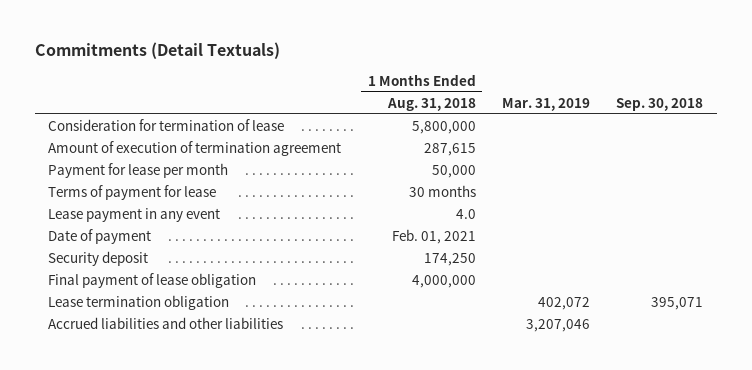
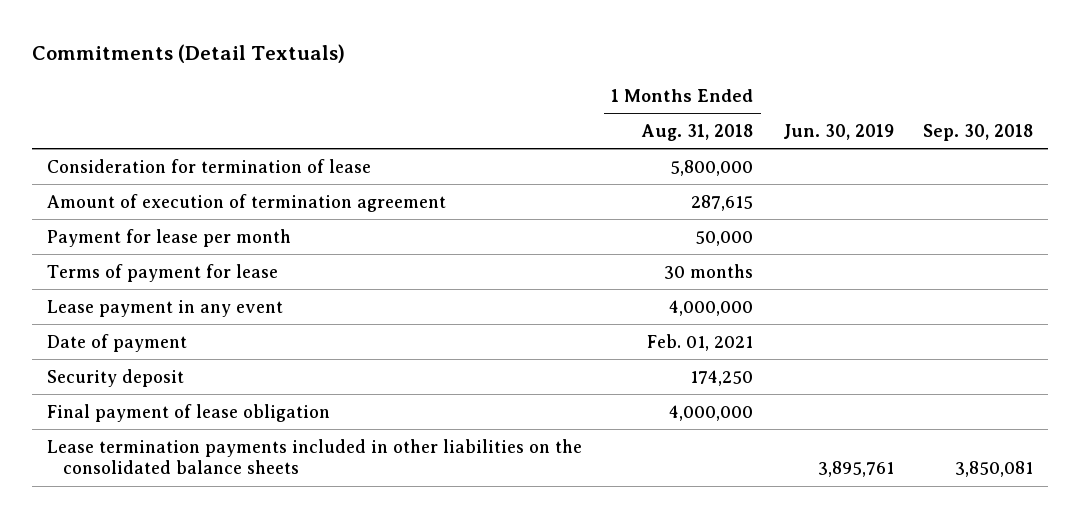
[501,97,590,111] Mar. 31, 2019 -> none
none -> [782,123,894,140] Jun. 30, 2019
[455,208,476,219] 4.0 -> [669,299,754,316] 4,000,000
[48,294,230,310] Lease termination obligation -> none
[48,316,284,329] Accrued liabilities and other liabilities -> none
none -> [47,438,583,475] Lease termination payments included in other liabilities on the consolidated balance sheets

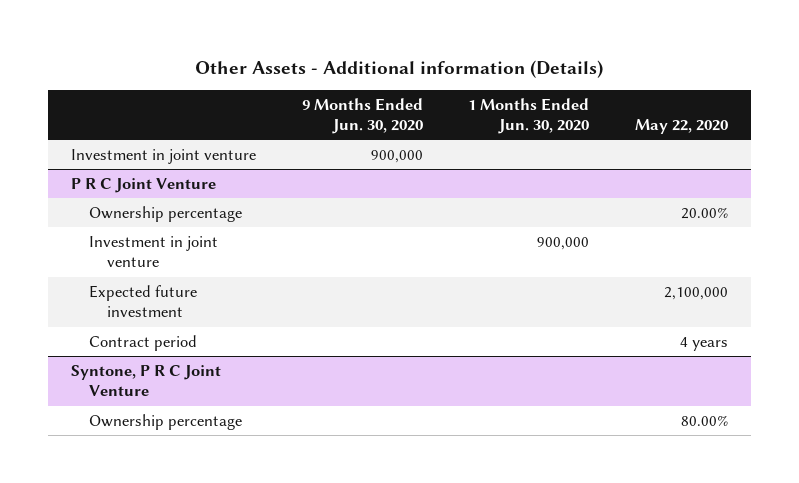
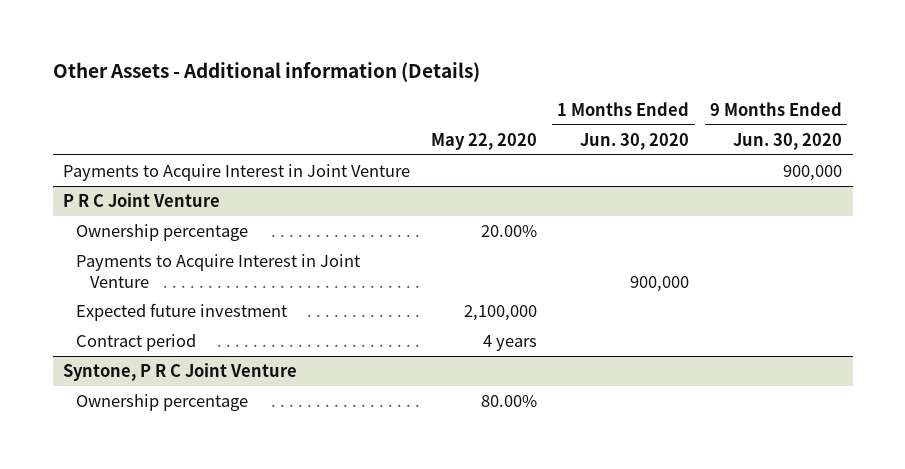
[70,148,256,164] Investment in joint venture -> [63,164,411,182] Payments to Acquire Interest in Joint Venture
[89,235,219,268] Investment in joint venture -> [76,254,361,288] Payments to Acquire Interest in Joint Venture

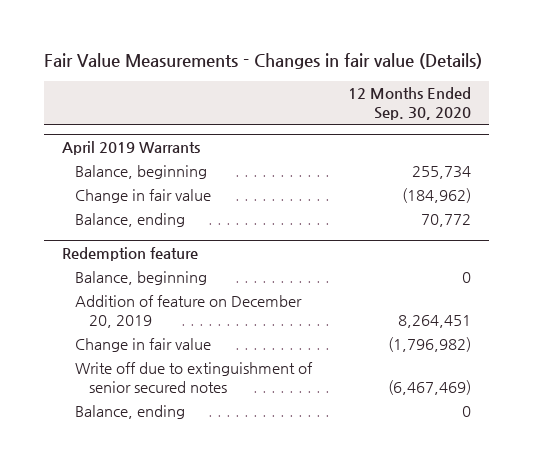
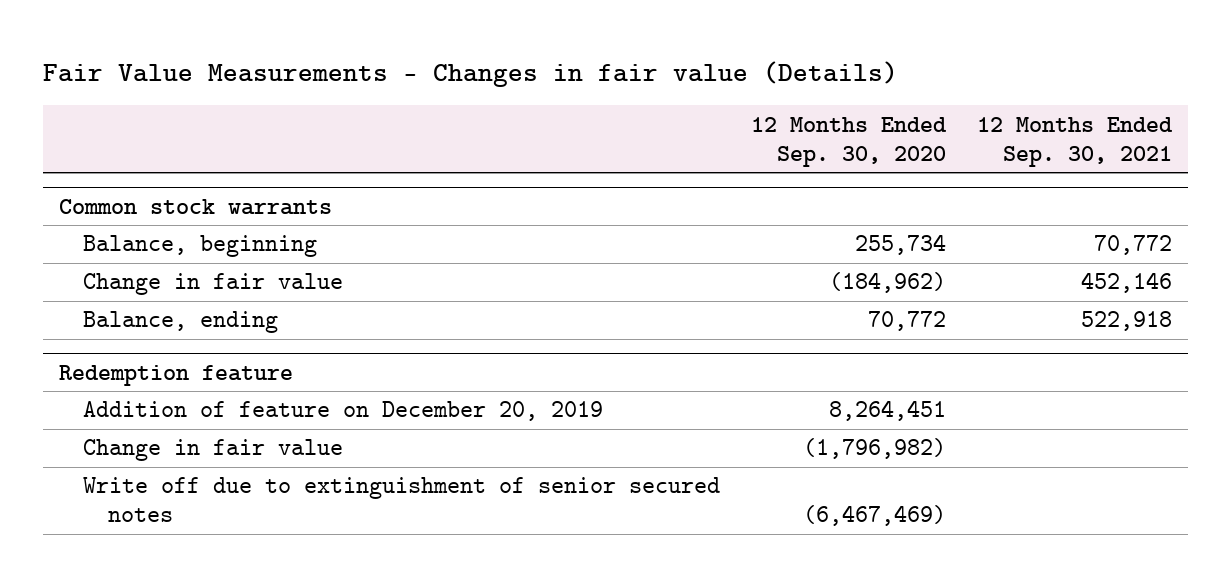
none -> [977,116,1174,167] 12 Months Ended Sep. 30, 2021
[61,140,200,155] April 2019 Warrants -> [58,198,332,215] Common stock warrants
[75,271,208,286] Balance, beginning -> none
[75,405,186,420] Balance, ending -> none

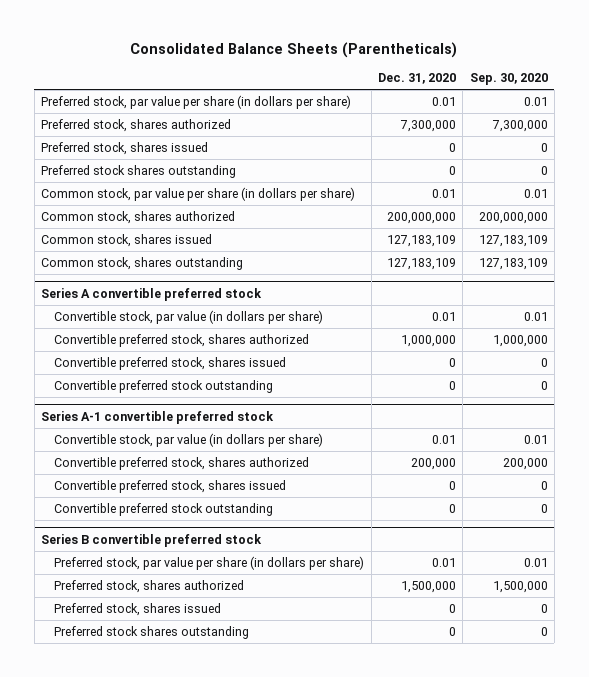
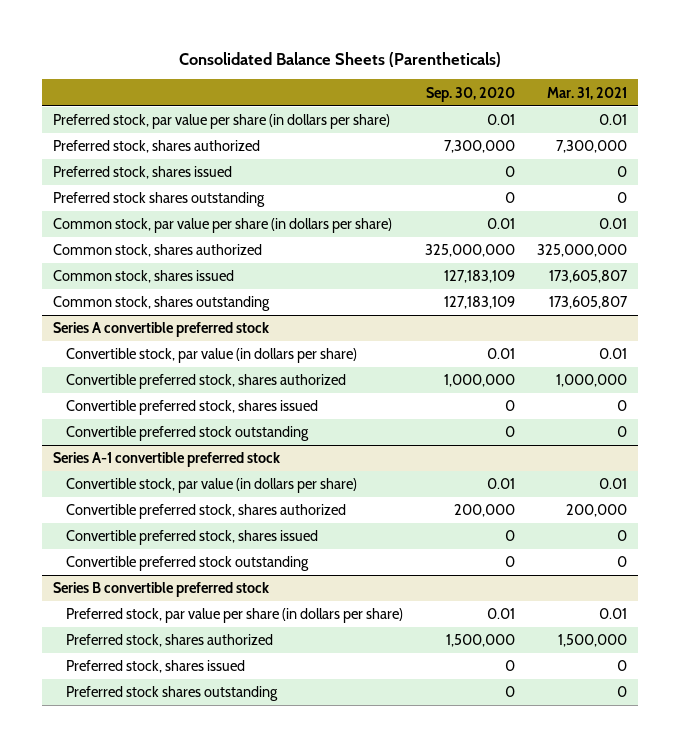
[377,73,456,85] Dec. 31, 2020 -> none
none -> [546,86,627,100] Mar. 31, 2021
[478,211,548,224] 200,000,000 -> [424,244,515,258] 325,000,000

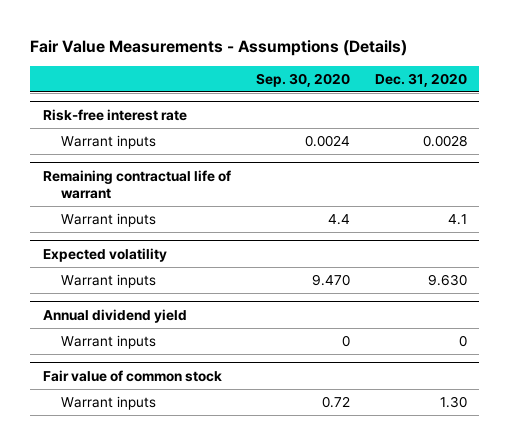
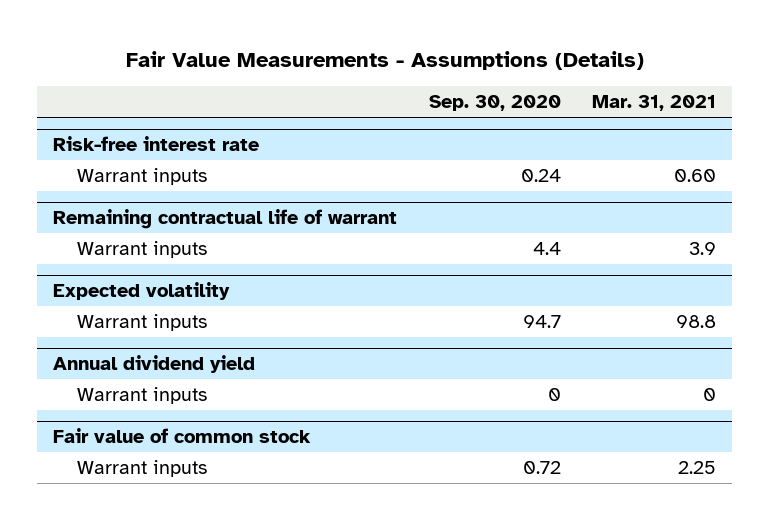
[374,72,467,87] Dec. 31, 2020 -> none
none -> [592,95,717,112] Mar. 31, 2021
[304,135,350,148] 0.0024 -> [520,168,561,182] 0.24
[311,274,350,287] 9.470 -> [522,314,561,328] 94.7

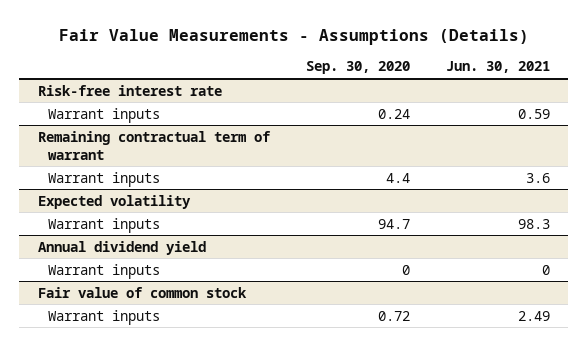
[592,95,717,112] Mar. 31, 2021 -> none
none -> [445,61,550,74] Jun. 30, 2021
[53,209,398,230] Remaining contractual life of warrant -> [37,130,271,160] Remaining contractual term of warrant

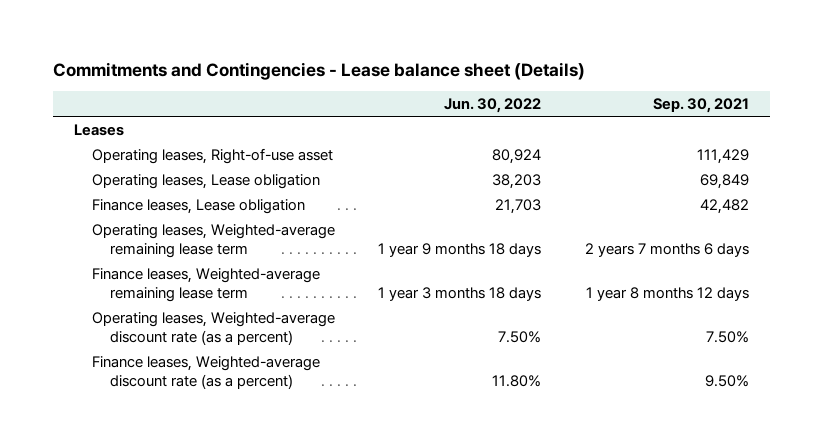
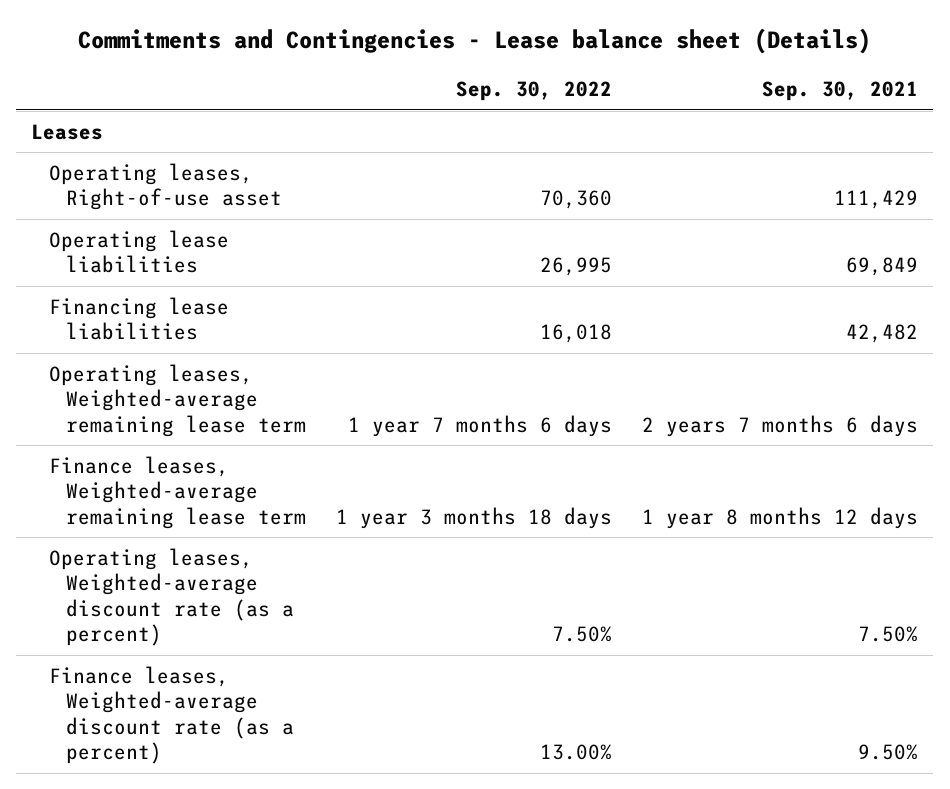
[444,97,542,113] Jun. 30, 2022 -> none
none -> [456,81,613,102] Sep. 30, 2022
[91,173,320,189] Operating leases, Lease obligation -> [48,229,229,274] Operating lease liabilities
[91,198,305,214] Finance leases, Lease obligation -> [48,296,229,341] Financing lease liabilities

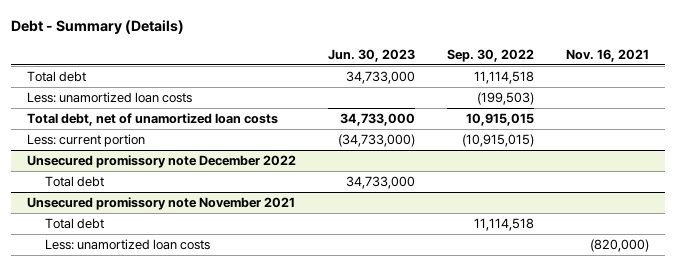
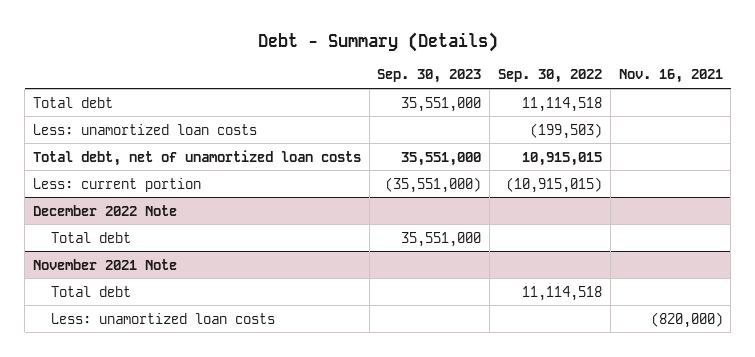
[328,48,416,62] Jun. 30, 2023 -> none
none -> [377,69,482,84] Sep. 30, 2023
[27,154,297,168] Unsecured promissory note December 2022 -> [32,204,177,216] December 2022 Note
[27,196,296,210] Unsecured promissory note November 2021 -> [32,258,177,270] November 2021 Note

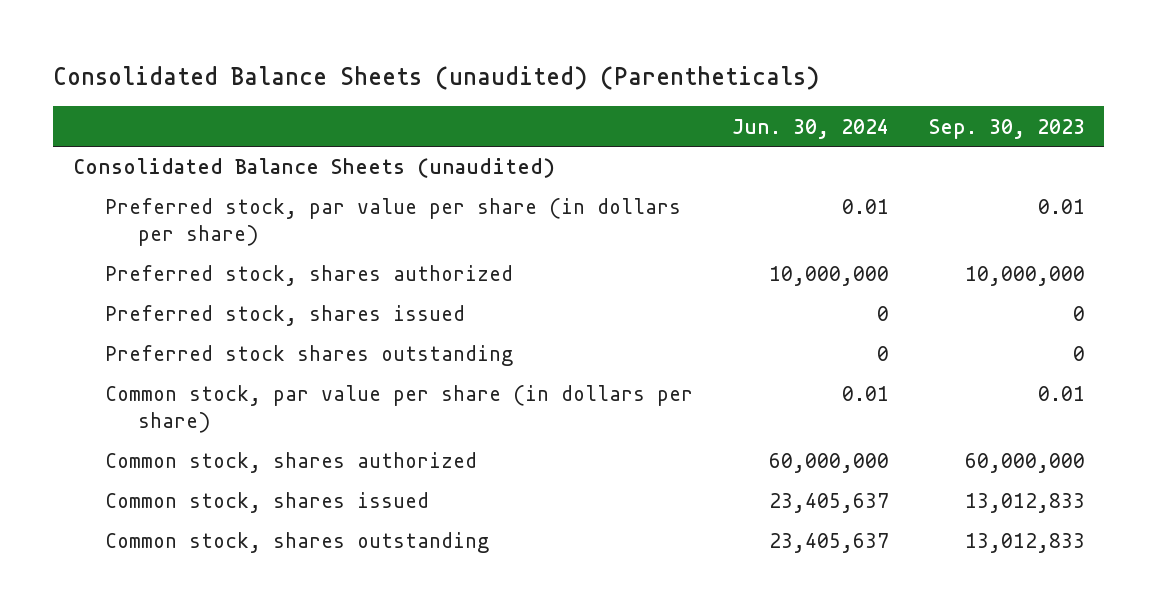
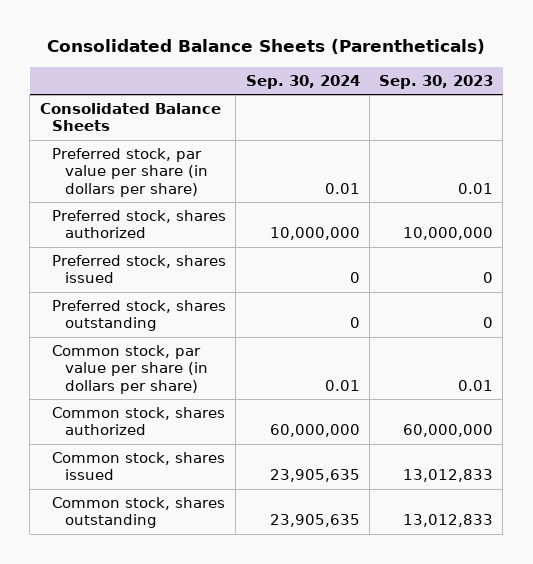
[52,66,819,91] Consolidated Balance Sheets (unaudited) (Parentheticals) -> [47,39,486,55] Consolidated Balance Sheets (Parentheticals)
[732,118,890,139] Jun. 30, 2024 -> none
none -> [245,74,360,89] Sep. 30, 2024
[72,158,555,179] Consolidated Balance Sheets (unaudited) -> [39,102,221,132] Consolidated Balance Sheets
[105,345,514,367] Preferred stock shares outstanding -> [52,299,227,332] Preferred stock, shares outstanding

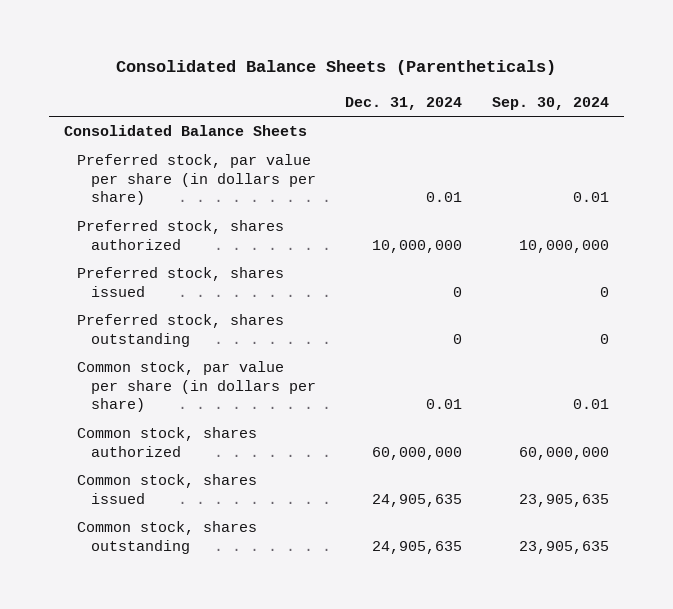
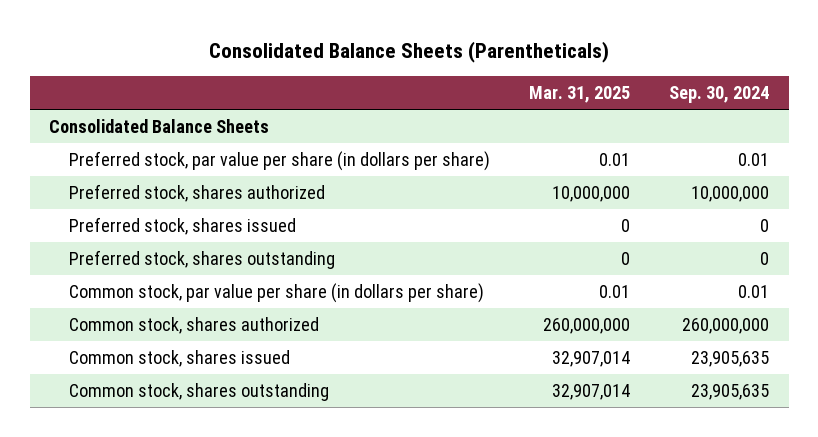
[345,96,463,110] Dec. 31, 2024 -> none
none -> [529,86,631,104] Mar. 31, 2025
[518,446,609,460] 60,000,000 -> [682,318,770,335] 260,000,000

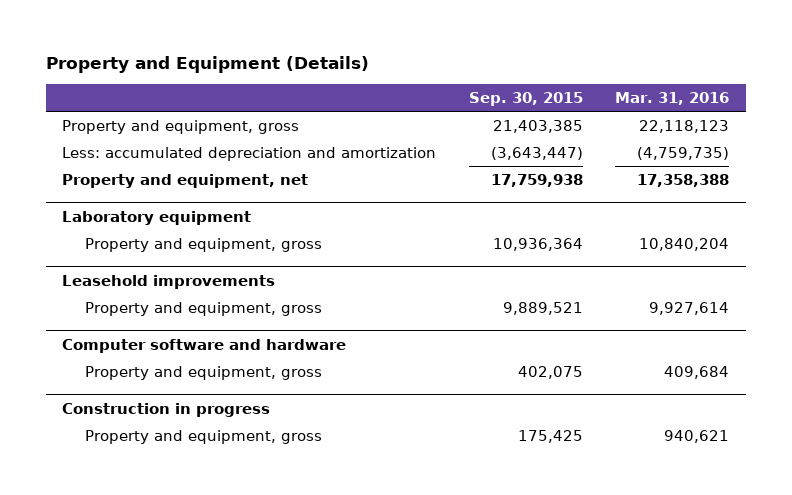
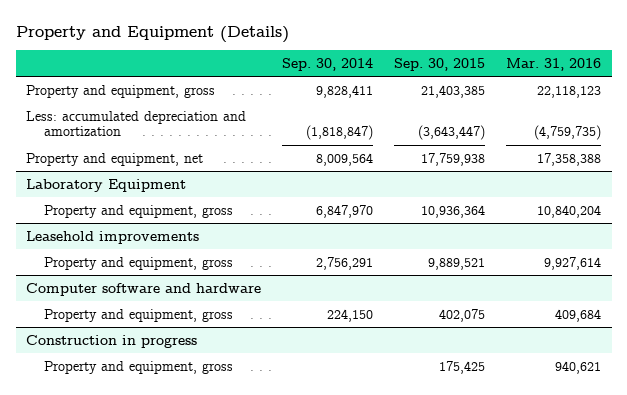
none -> [282,57,374,71] Sep. 30, 2014
[62,210,252,225] Laboratory equipment -> [26,178,187,192] Laboratory Equipment

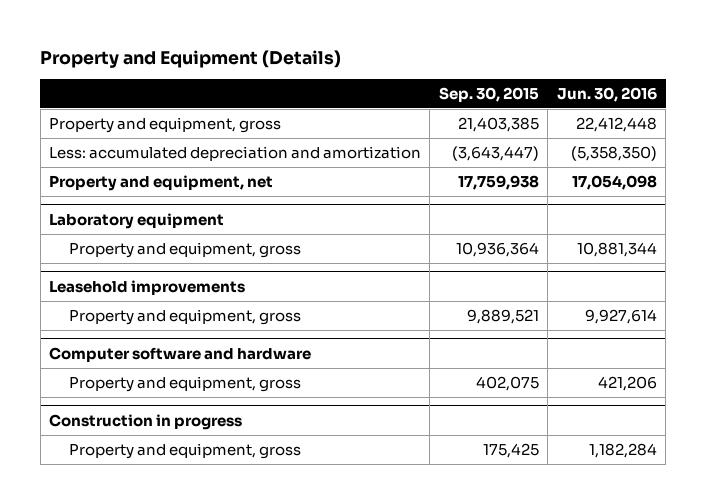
[282,57,374,71] Sep. 30, 2014 -> none
[506,57,602,71] Mar. 31, 2016 -> none
none -> [556,86,657,102] Jun. 30, 2016
[26,178,187,192] Laboratory Equipment -> [49,212,225,229] Laboratory equipment

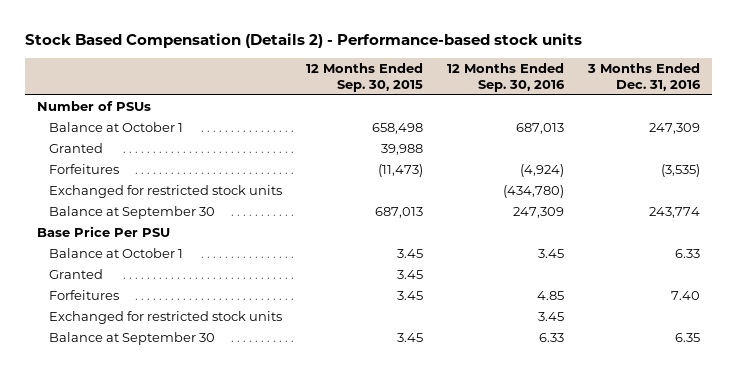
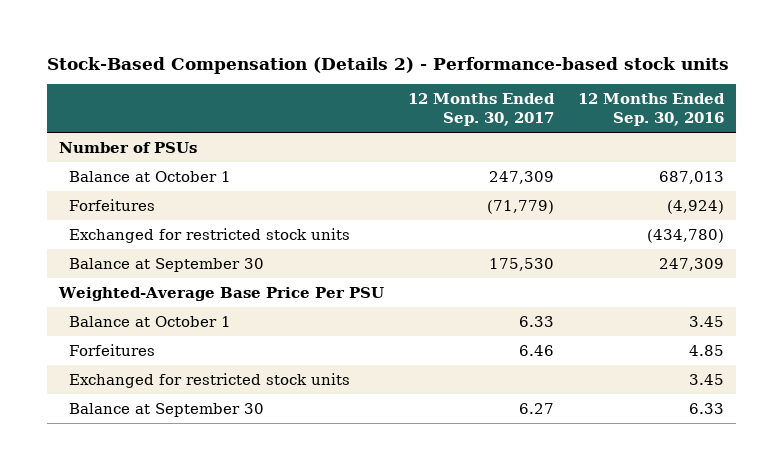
[24,33,582,49] Stock Based Compensation (Details 2) - Performance-based stock units -> [46,56,729,74] Stock-Based Compensation (Details 2) - Performance-based stock units
[306,62,424,92] 12 Months Ended Sep. 30, 2015 -> none
[587,62,702,91] 3 Months Ended Dec. 31, 2016 -> none
none -> [407,93,555,127] 12 Months Ended Sep. 30, 2017
[49,142,104,153] Granted -> none
[36,225,170,237] Base Price Per PSU -> [57,287,384,302] Weighted-Average Base Price Per PSU
[49,268,104,279] Granted -> none

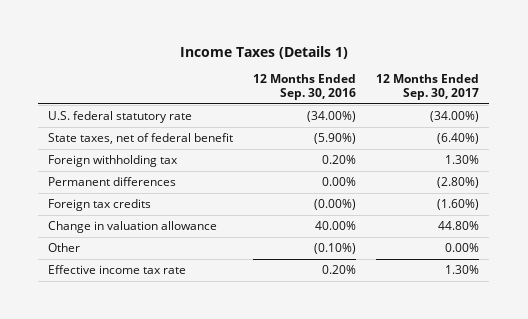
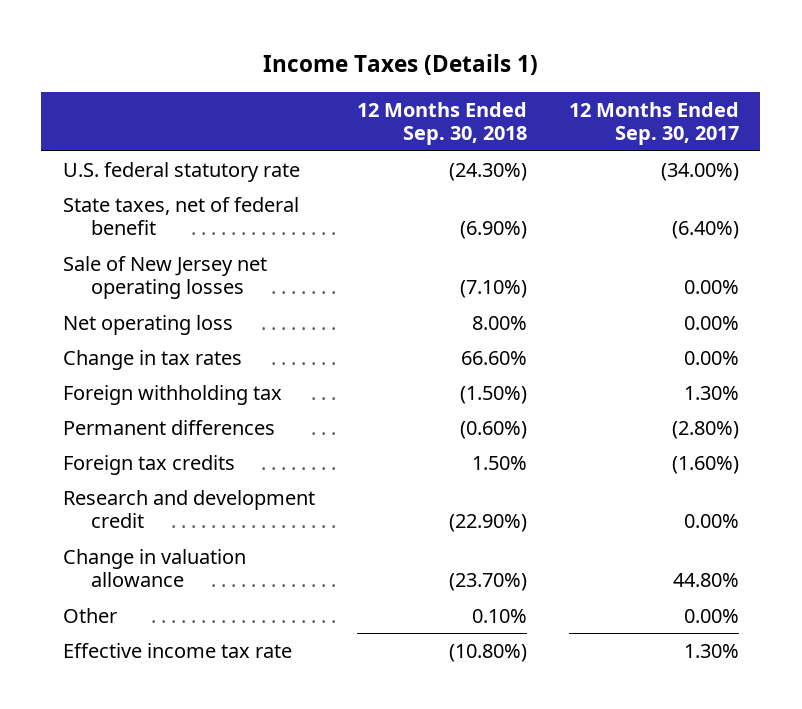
[253,74,357,101] 12 Months Ended Sep. 30, 2016 -> none
none -> [356,101,527,146] 12 Months Ended Sep. 30, 2018
none -> [62,255,267,300] Sale of New Jersey net operating losses
none -> [62,314,233,335] Net operating loss
none -> [62,349,242,370] Change in tax rates
none -> [62,489,315,529] Research and development credit

